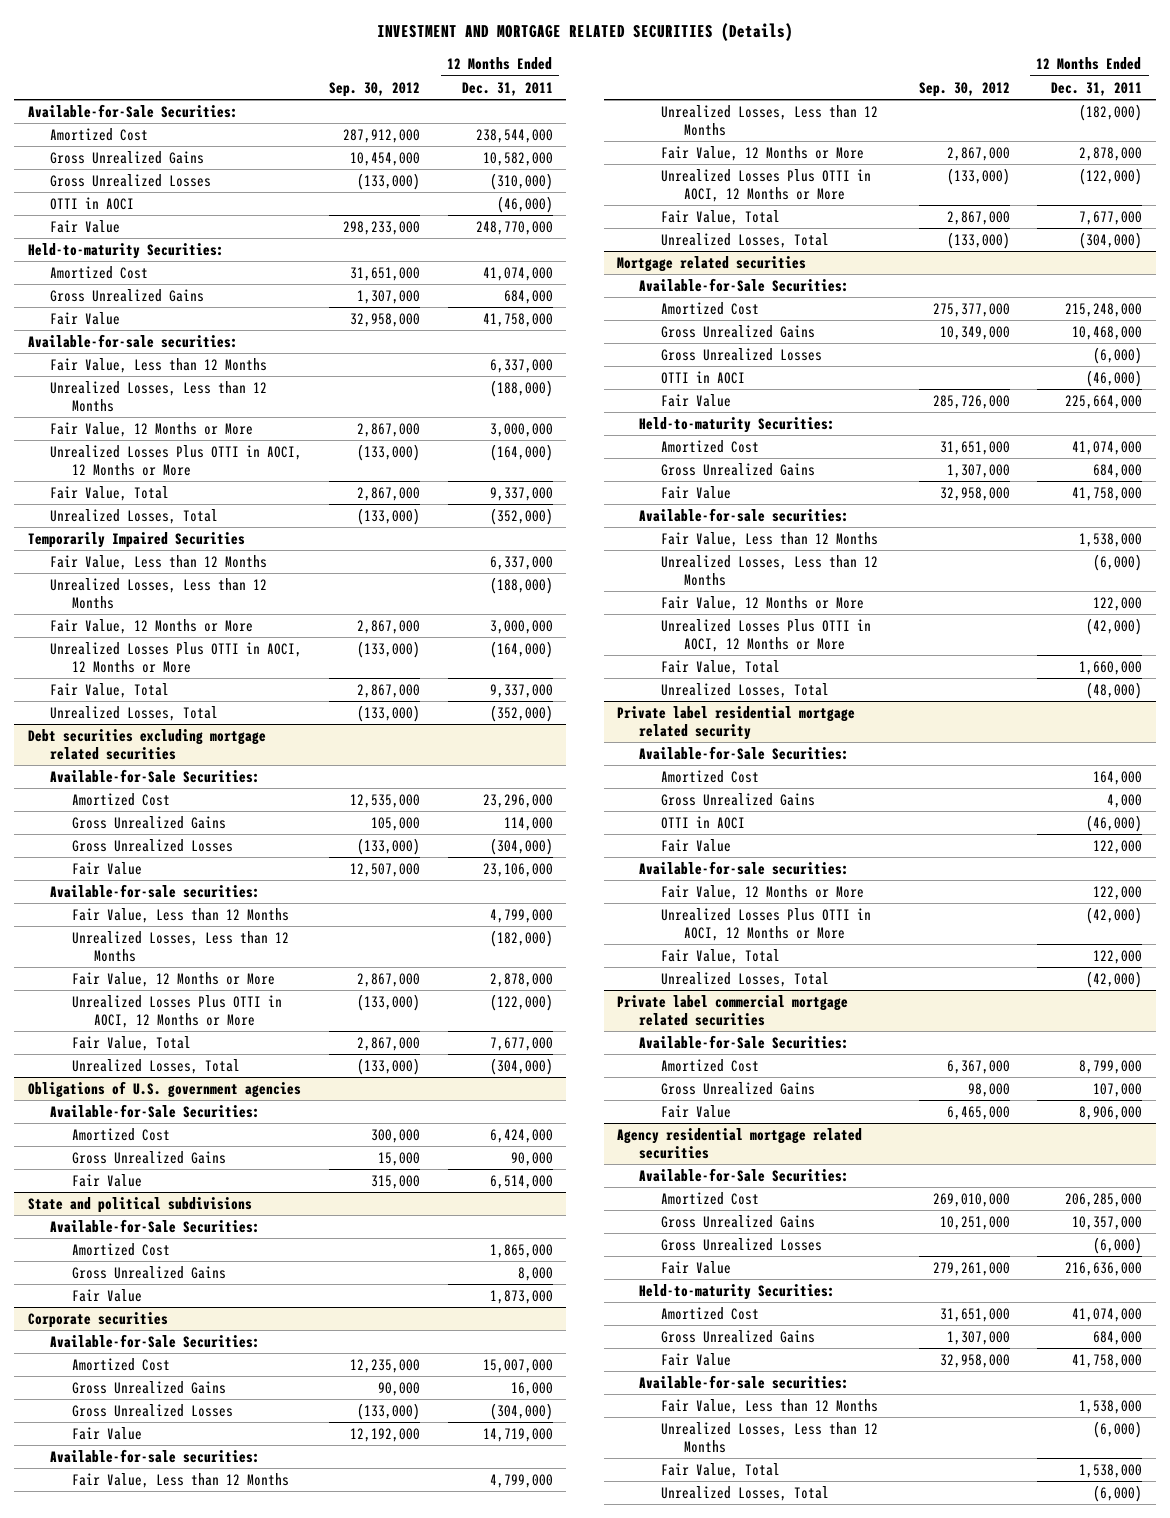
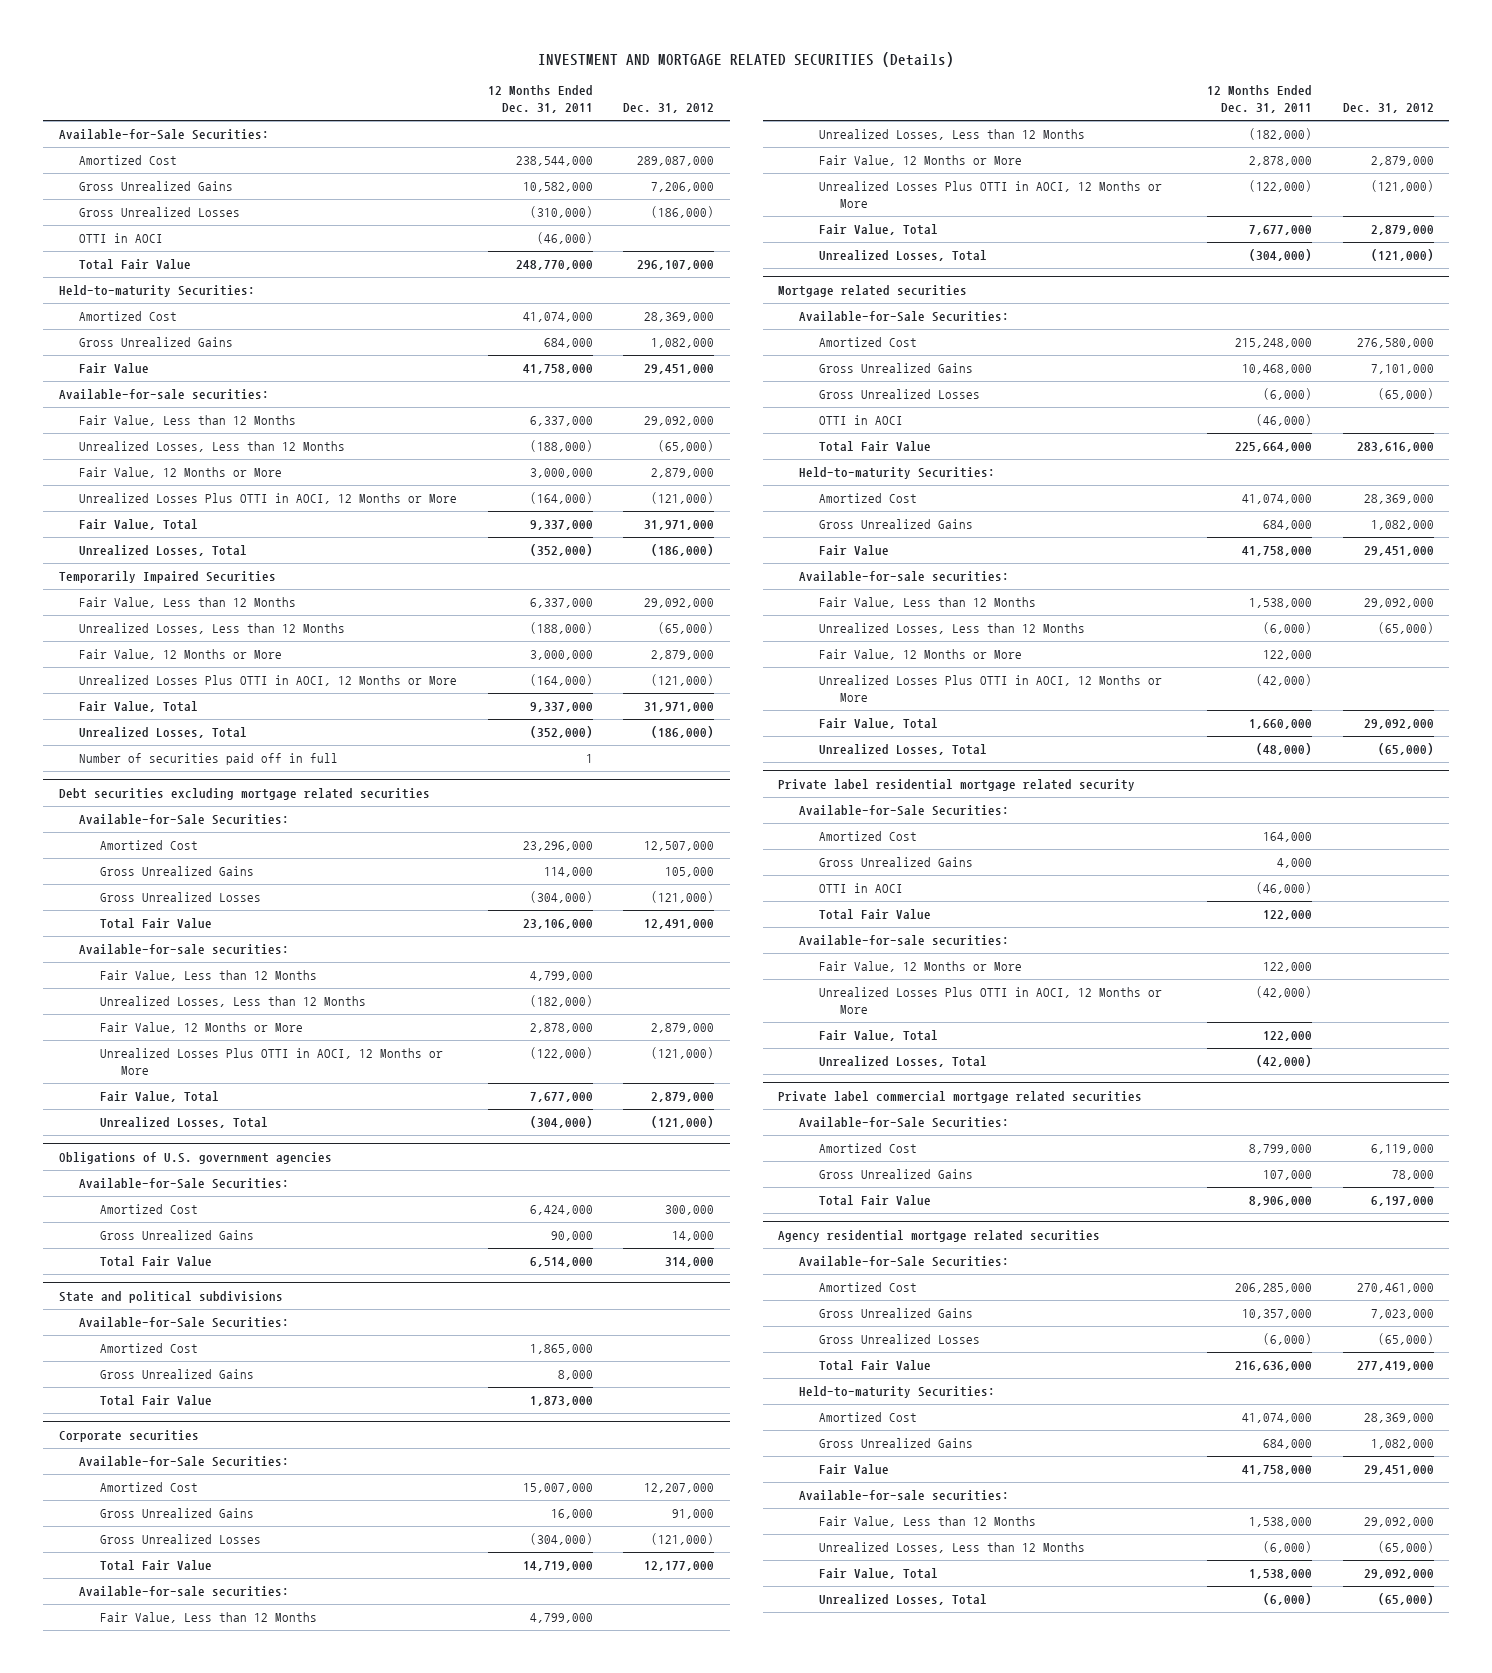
[329,81,421,97] Sep. 30, 2012 -> none
none -> [623,103,715,114] Dec. 31, 2012
[49,219,120,233] Fair Value -> [79,259,192,271] Total Fair Value
none -> [79,753,339,766] Number of securities paid off in full
[72,861,143,875] Fair Value -> [100,918,213,930] Total Fair Value
[72,1173,143,1187] Fair Value -> [100,1256,213,1268] Total Fair Value
[72,1288,143,1302] Fair Value -> [100,1395,213,1407] Total Fair Value
[72,1426,143,1440] Fair Value -> [100,1560,213,1572] Total Fair Value
[661,393,732,407] Fair Value -> [819,441,932,453] Total Fair Value
[661,838,732,852] Fair Value -> [819,909,932,921] Total Fair Value
[661,1104,732,1118] Fair Value -> [819,1195,932,1207] Total Fair Value
[661,1260,732,1274] Fair Value -> [819,1360,932,1372] Total Fair Value

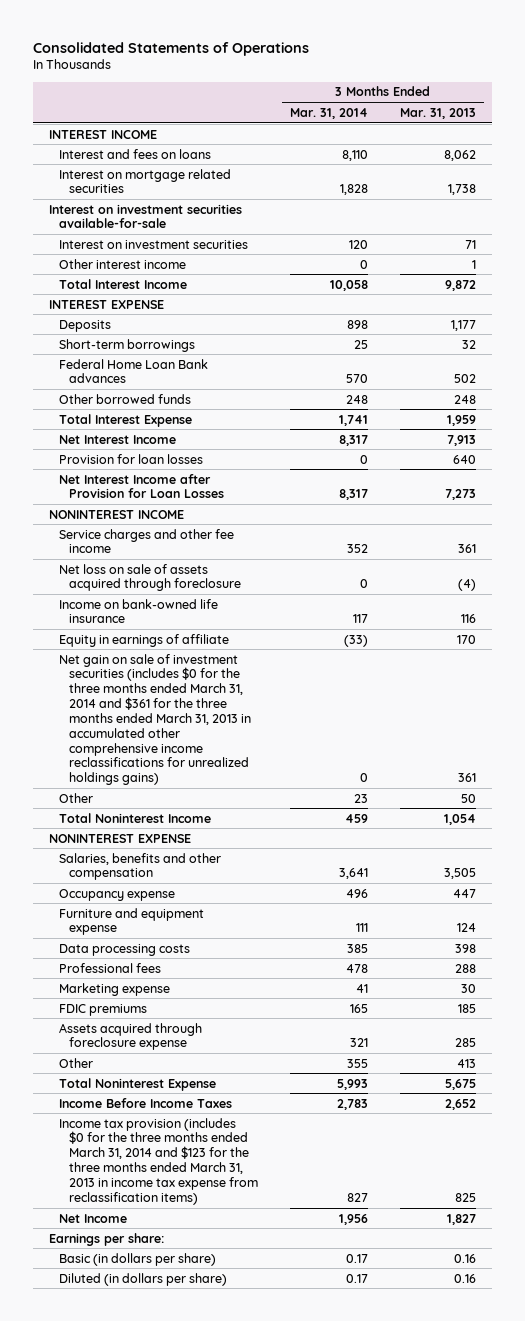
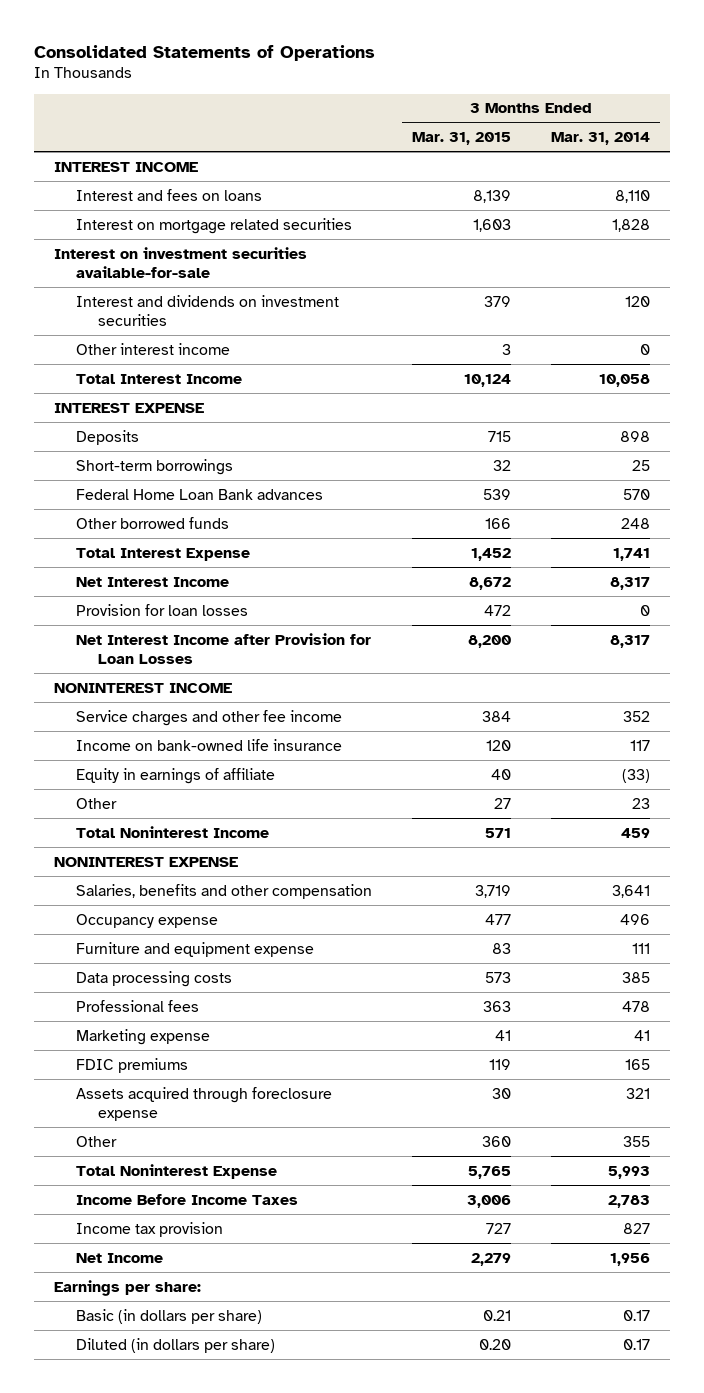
[400,107,477,119] Mar. 31, 2013 -> none
none -> [411,132,511,146] Mar. 31, 2015
[59,239,249,249] Interest on investment securities -> [76,294,340,327] Interest and dividends on investment securities
[59,563,242,592] Net loss on sale of assets acquired through foreclosure -> none
[59,653,252,786] Net gain on sale of investment securities (includes $0 for the three months ended March 31, 2014 and $361 for the three months ended March 31, 2013 in accumulated other comprehensive income reclassifications for unrealized holdings gains) -> none
[59,1117,259,1205] Income tax provision (includes $0 for the three months ended March 31, 2014 and $123 for the three months ended March 31, 2013 in income tax expense from reclassification items) -> [76,1221,224,1237] Income tax provision

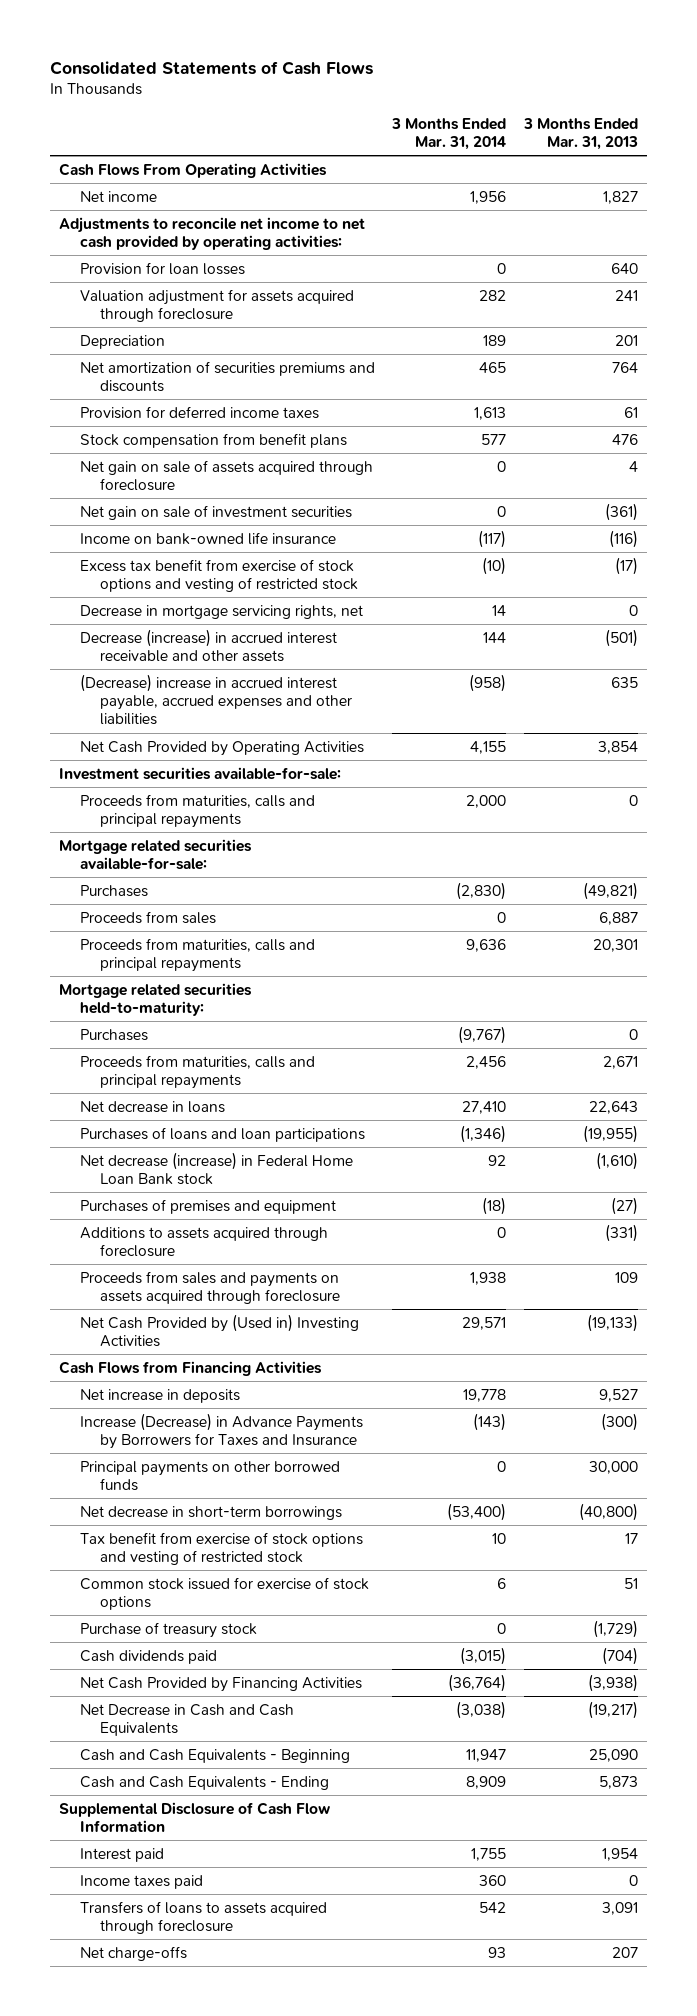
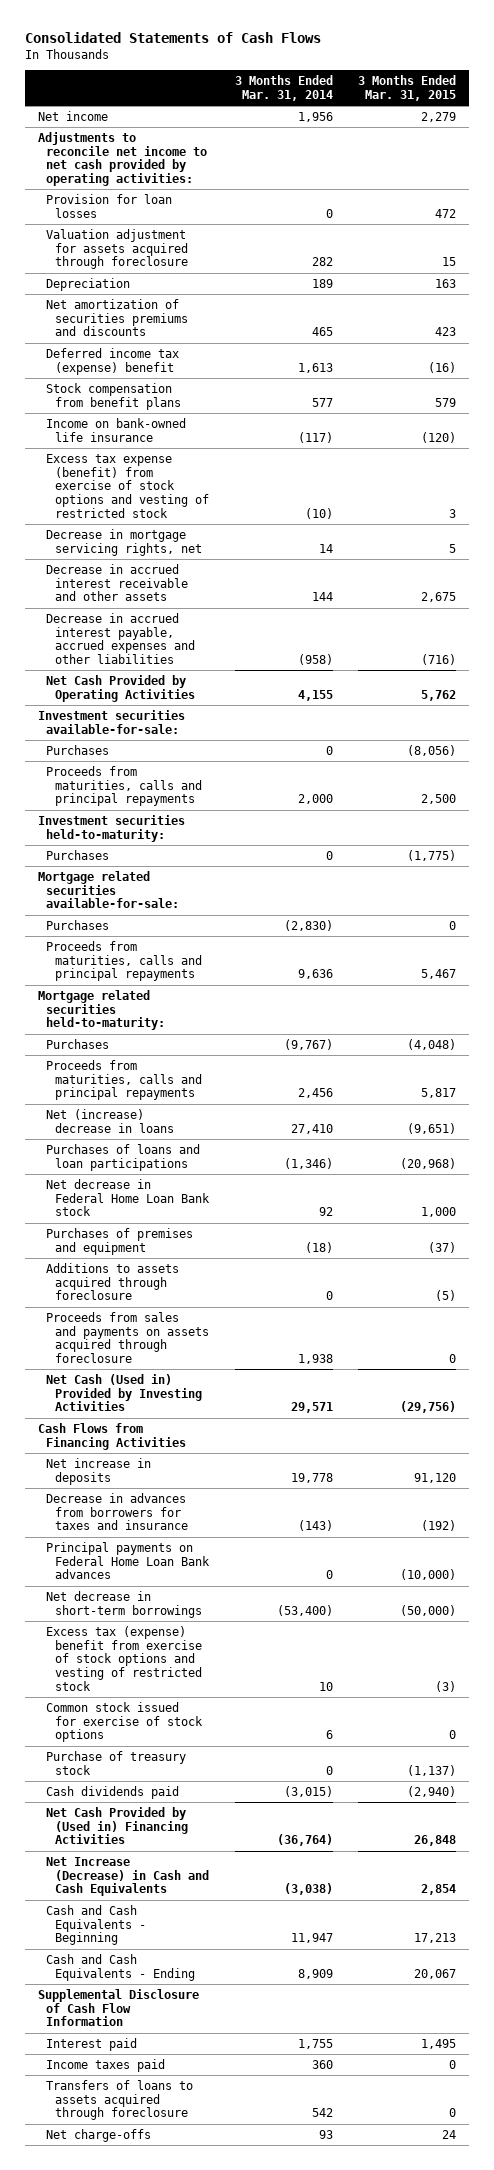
[523,117,639,150] 3 Months Ended Mar. 31, 2013 -> none
none -> [358,75,457,101] 3 Months Ended Mar. 31, 2015
[58,162,327,178] Cash Flows From Operating Activities -> none
[79,405,319,419] Provision for deferred income taxes -> [46,347,180,375] Deferred income tax (expense) benefit
[79,459,373,492] Net gain on sale of assets acquired through foreclosure -> none
[79,504,352,520] Net gain on sale of investment securities -> none
[79,558,359,593] Excess tax benefit from exercise of stock options and vesting of restricted stock -> [46,453,210,518] Excess tax expense (benefit) from exercise of stock options and vesting of restricted stock
[79,628,337,663] Decrease (increase) in accrued interest receivable and other assets -> [46,563,189,602] Decrease in accrued interest receivable and other assets
[79,673,353,726] (Decrease) increase in accrued interest payable, accrued expenses and other liabilities -> [46,612,196,665] Decrease in accrued interest payable, accrued expenses and other liabilities
none -> [46,744,110,755] Purchases
none -> [37,814,185,842] Investment securities held-to-maturity:
none -> [46,849,110,860] Purchases
[79,910,216,924] Proceeds from sales -> none
[79,1100,225,1113] Net decrease in loans -> [46,1108,175,1133] Net (increase) decrease in loans
[79,1151,353,1186] Net decrease (increase) in Federal Home Loan Bank stock -> [46,1178,211,1217] Net decrease in Federal Home Loan Bank stock
[79,1313,359,1348] Net Cash Provided by (Used in) Investing Activities -> [46,1373,203,1412] Net Cash (Used in) Provided by Investing Activities
[79,1460,340,1492] Principal payments on other borrowed funds -> none
[79,1412,363,1450] Increase (Decrease) in Advance Payments by Borrowers for Taxes and Insurance -> [46,1492,189,1531] Decrease in advances from borrowers for taxes and insurance
none -> [46,1541,211,1580] Principal payments on Federal Home Loan Bank advances
[79,1531,363,1566] Tax benefit from exercise of stock options and vesting of restricted stock -> [46,1625,203,1691] Excess tax (expense) benefit from exercise of stock options and vesting of restricted stock
[79,1676,362,1692] Net Cash Provided by Financing Activities -> [46,1806,189,1845] Net Cash Provided by (Used in) Financing Activities
[79,1703,294,1737] Net Decrease in Cash and Cash Equivalents -> [46,1856,210,1897] Net Increase (Decrease) in Cash and Cash Equivalents

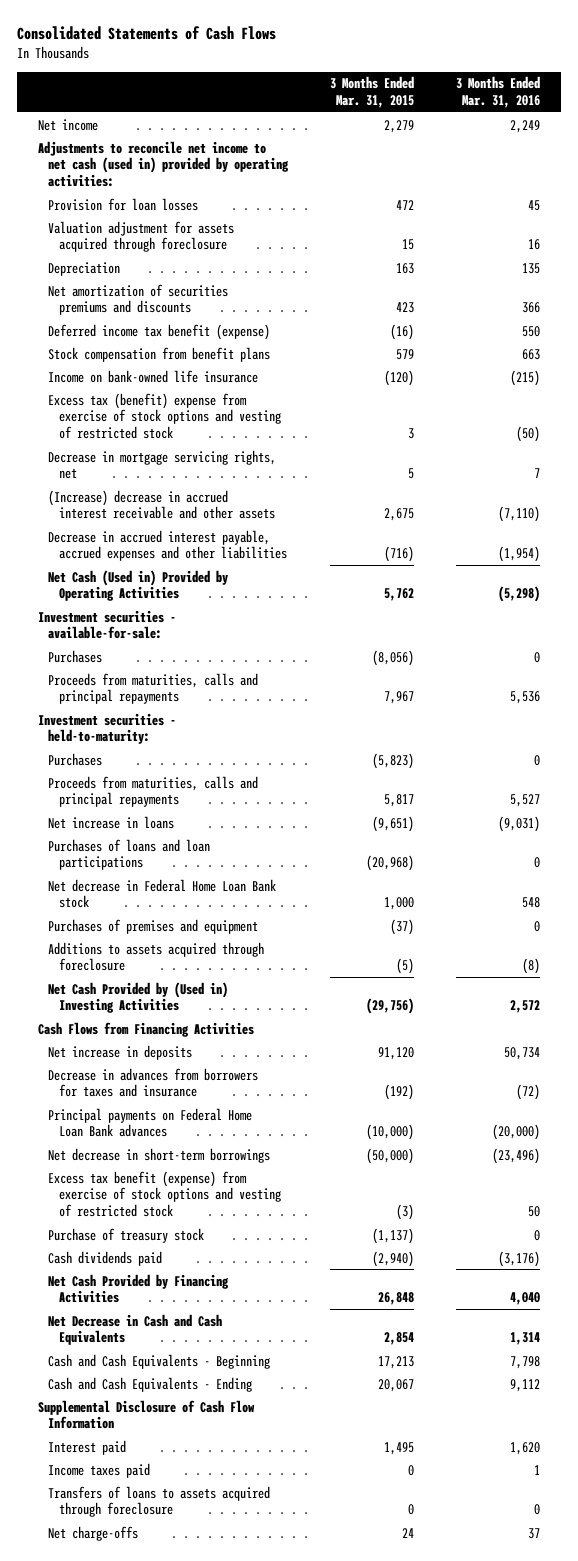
[234,75,333,101] 3 Months Ended Mar. 31, 2014 -> none
none -> [456,76,541,108] 3 Months Ended Mar. 31, 2016
[37,131,208,187] Adjustments to reconcile net income to net cash provided by operating activities: -> [37,140,290,188] Adjustments to reconcile net income to net cash (used in) provided by operating activities:
[46,347,180,375] Deferred income tax (expense) benefit -> [48,323,271,340] Deferred income tax benefit (expense)
[46,453,210,518] Excess tax expense (benefit) from exercise of stock options and vesting of restricted stock -> [48,392,281,440] Excess tax (benefit) expense from exercise of stock options and vesting of restricted stock
[46,563,189,602] Decrease in accrued interest receivable and other assets -> [48,489,275,520] (Increase) decrease in accrued interest receivable and other assets
[46,674,196,702] Net Cash Provided by Operating Activities -> [48,569,229,602] Net Cash (Used in) Provided by Operating Activities
[37,709,185,734] Investment securities available-for-sale: -> [37,609,176,640] Investment securities - available-for-sale:
[37,870,180,909] Mortgage related securities available-for-sale: -> none
[46,919,110,930] Purchases -> none
[46,940,203,982] Proceeds from maturities, calls and principal repayments -> none
[37,989,166,1031] Mortgage related securities held-to-maturity: -> none
[46,1038,110,1049] Purchases -> none
[421,794,457,805] 2,500 -> [384,691,415,705] 7,967
[37,814,185,842] Investment securities held-to-maturity: -> [37,712,176,745] Investment securities - held-to-maturity:
[407,849,457,861] (1,775) -> [372,752,415,769] (5,823)
[46,1108,175,1133] Net (increase) decrease in loans -> [48,815,175,829] Net increase in loans
[46,1311,210,1364] Proceeds from sales and payments on assets acquired through foreclosure -> none
[46,1373,203,1412] Net Cash (Used in) Provided by Investing Activities -> [48,981,229,1014] Net Cash Provided by (Used in) Investing Activities
[46,1701,204,1743] Common stock issued for exercise of stock options -> none
[46,1625,203,1691] Excess tax (expense) benefit from exercise of stock options and vesting of restricted stock -> [48,1170,281,1218] Excess tax benefit (expense) from exercise of stock options and vesting of restricted stock
[46,1806,189,1845] Net Cash Provided by (Used in) Financing Activities -> [48,1273,230,1304] Net Cash Provided by Financing Activities
[46,1856,210,1897] Net Increase (Decrease) in Cash and Cash Equivalents -> [48,1313,223,1346] Net Decrease in Cash and Cash Equivalents

